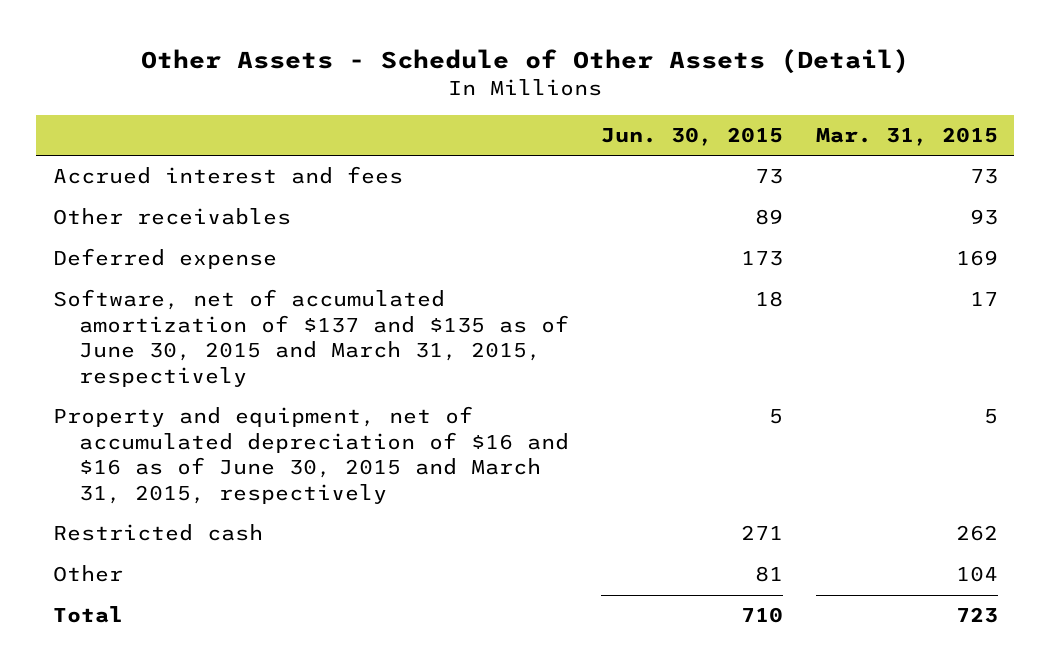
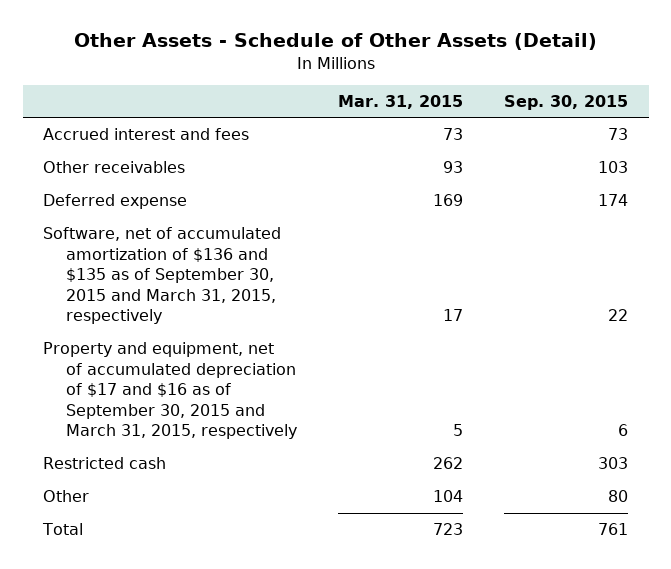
[601,127,784,147] Jun. 30, 2015 -> none
none -> [504,94,629,110] Sep. 30, 2015
[52,289,570,387] Software, net of accumulated amortization of $137 and $135 as of June 30, 2015 and March 31, 2015, respectively -> [43,227,282,325] Software, net of accumulated amortization of $136 and $135 as of September 30, 2015 and March 31, 2015, respectively
[52,406,570,504] Property and equipment, net of accumulated depreciation of $16 and $16 as of June 30, 2015 and March 31, 2015, respectively -> [43,342,297,440] Property and equipment, net of accumulated depreciation of $17 and $16 as of September 30, 2015 and March 31, 2015, respectively

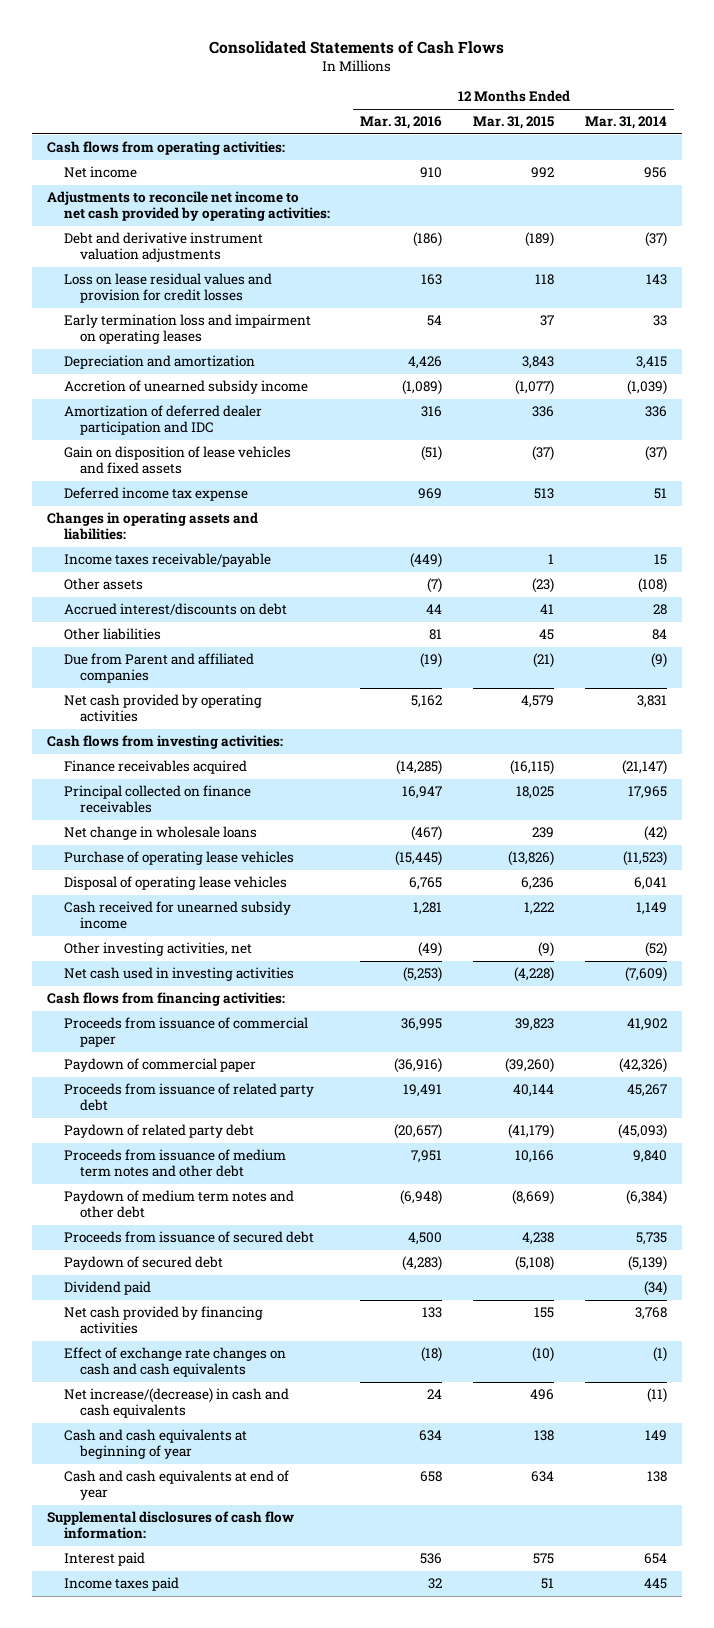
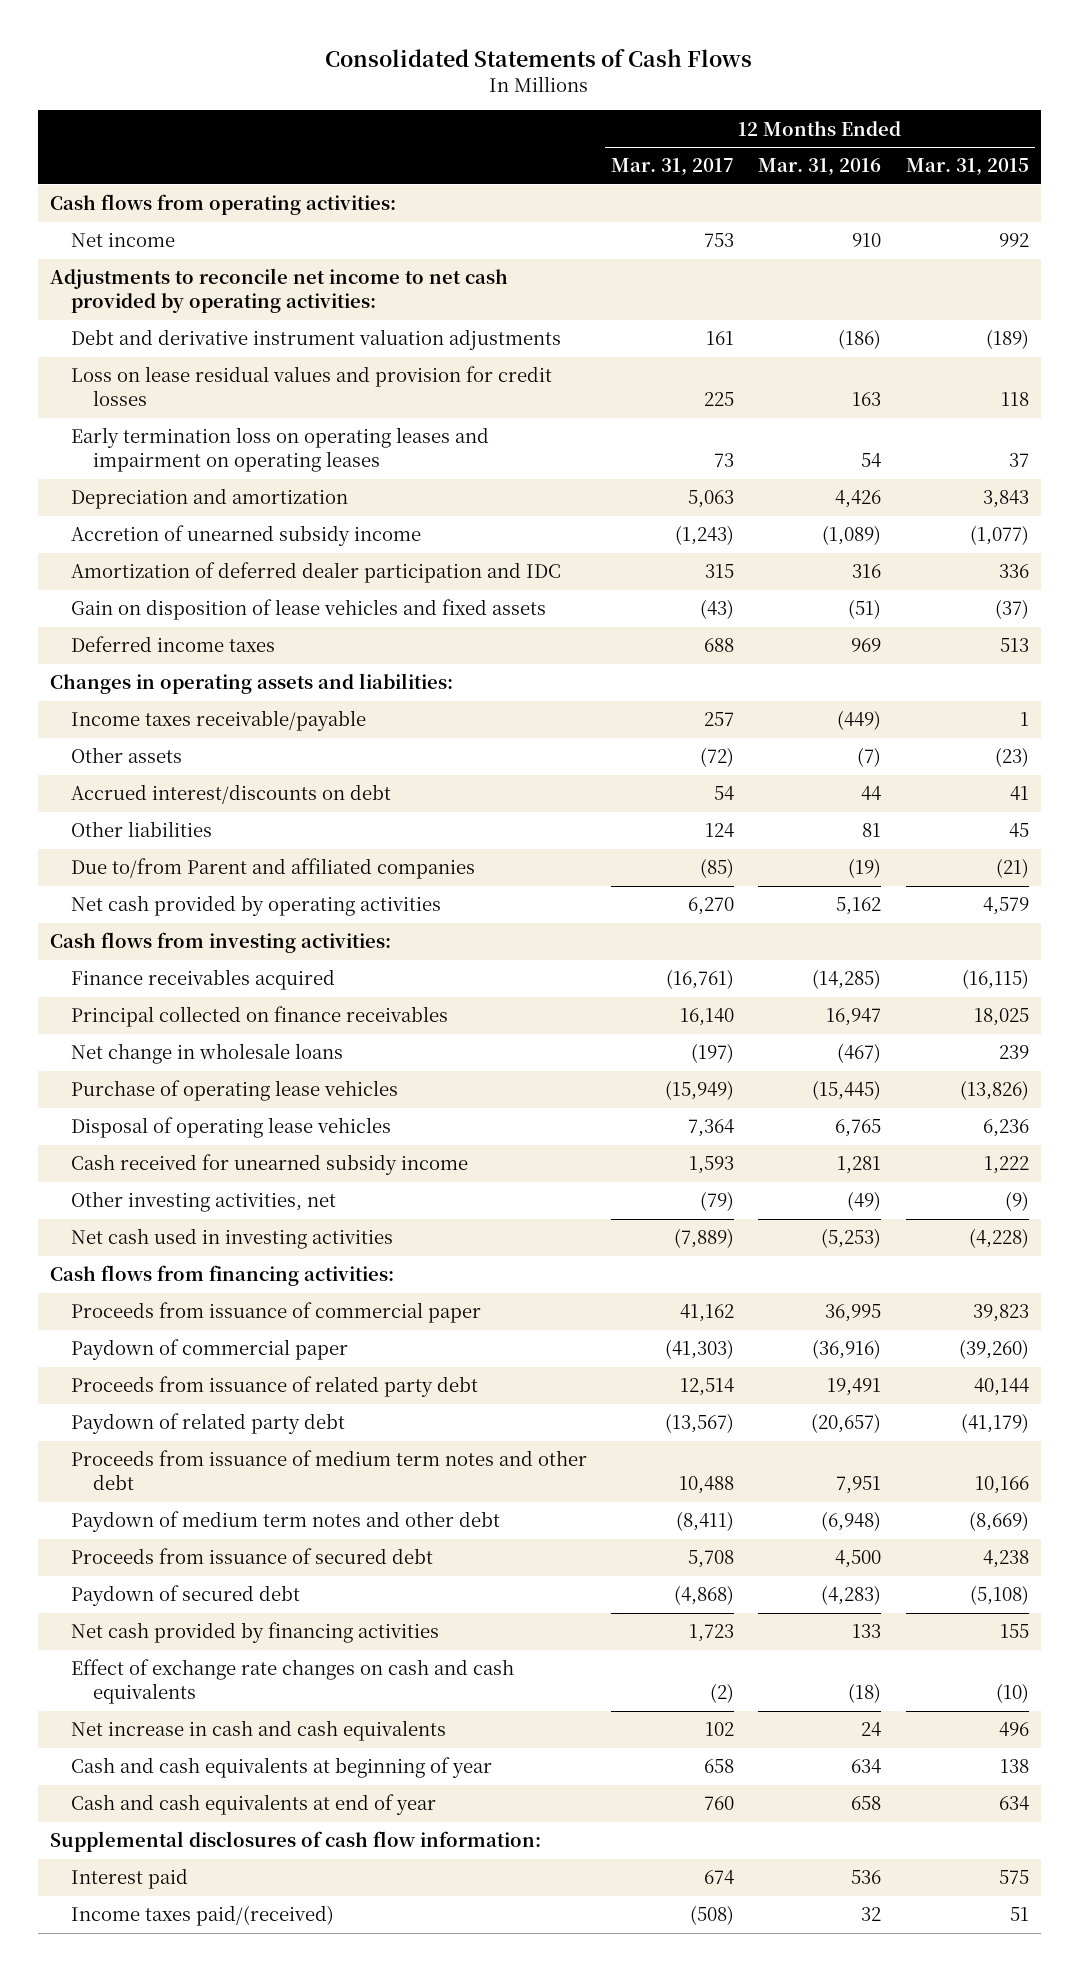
[584,116,667,130] Mar. 31, 2014 -> none
none -> [611,158,735,177] Mar. 31, 2017
[63,314,311,344] Early termination loss and impairment on operating leases -> [71,427,490,473] Early termination loss on operating leases and impairment on operating leases
[63,487,248,502] Deferred income tax expense -> [71,636,276,653] Deferred income taxes
[63,653,254,683] Due from Parent and affiliated companies -> [71,858,476,880] Due to/from Parent and affiliated companies
[63,1281,151,1296] Dividend paid -> none
[63,1388,289,1418] Net increase/(decrease) in cash and cash equivalents -> [71,1720,447,1742] Net increase in cash and cash equivalents
[63,1577,179,1592] Income taxes paid -> [71,1905,335,1927] Income taxes paid/(received)

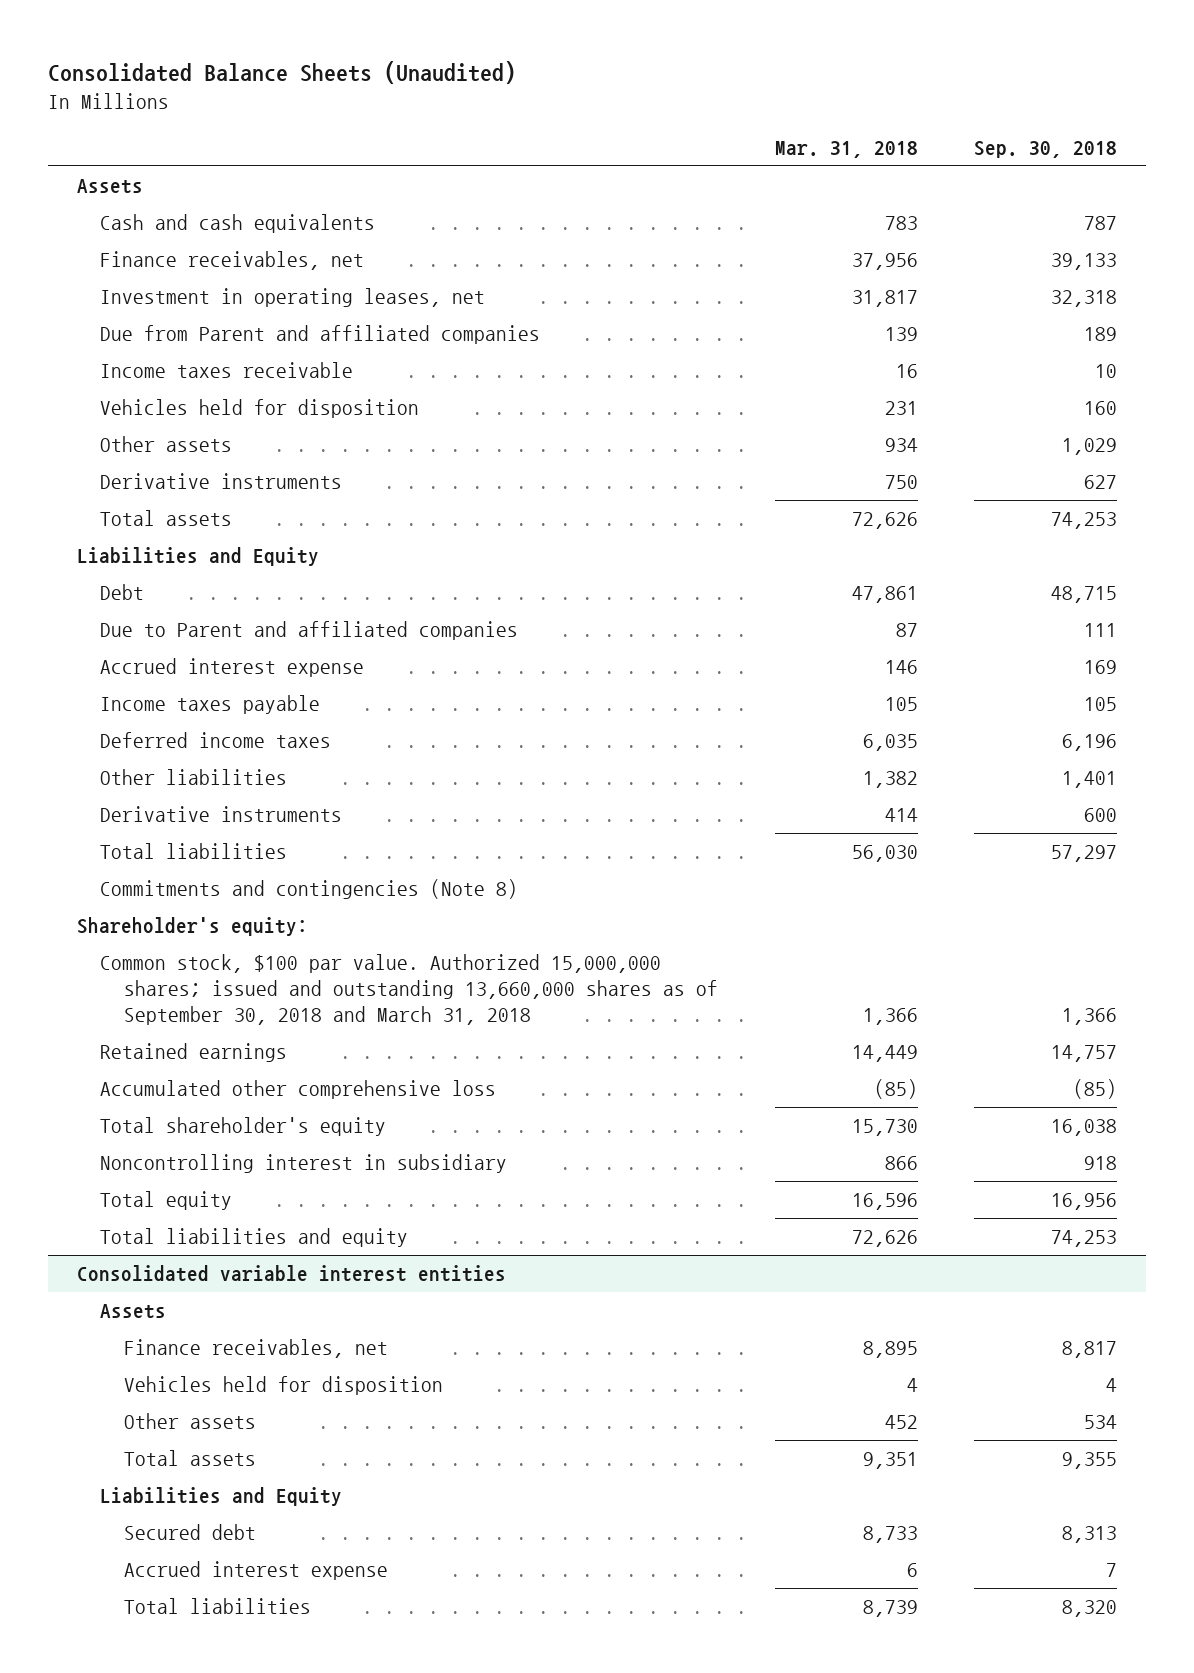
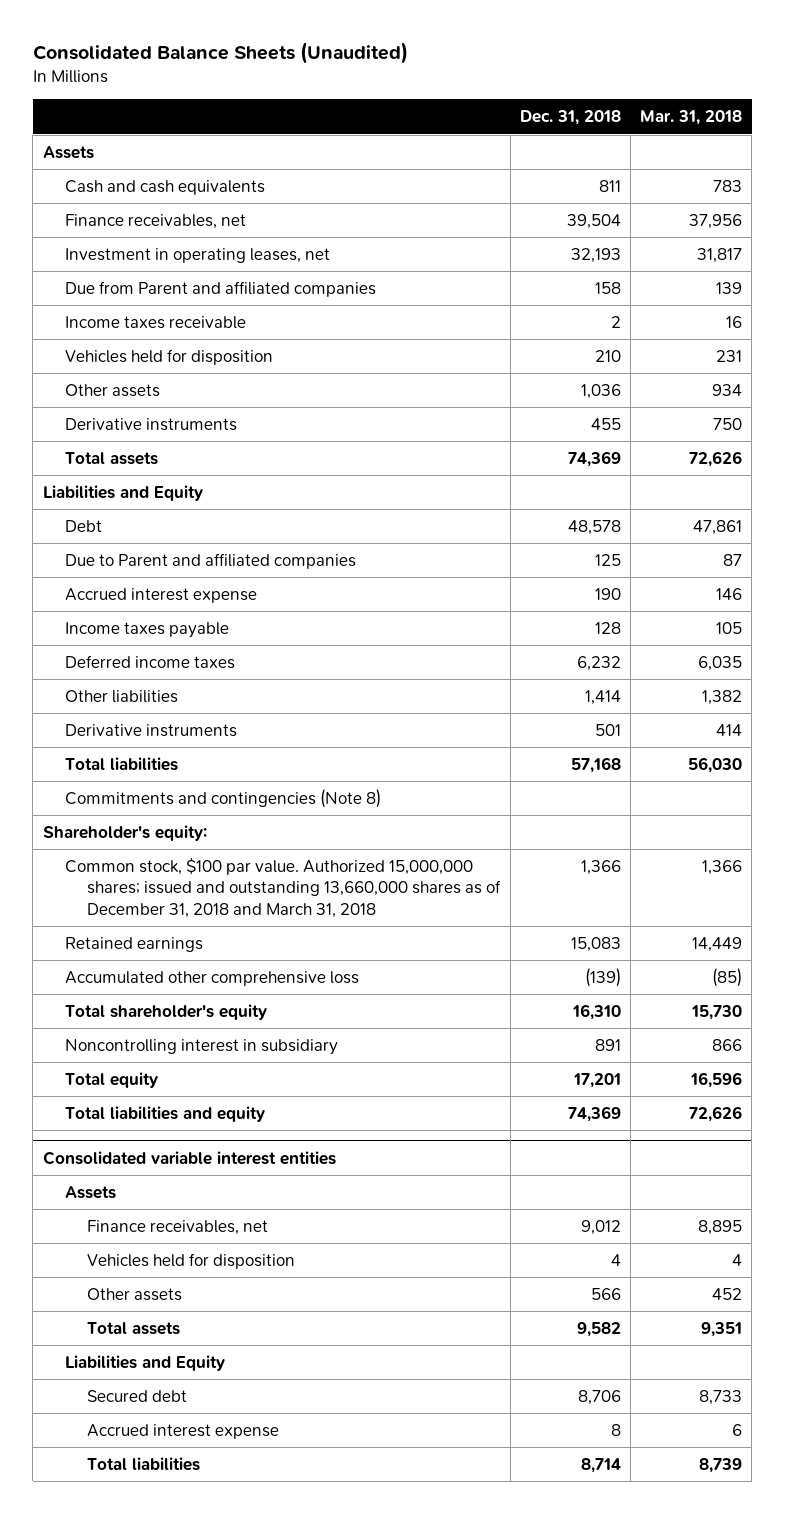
[974,140,1118,158] Sep. 30, 2018 -> none
none -> [519,110,621,126] Dec. 31, 2018
[100,954,719,1025] Common stock, $100 par value. Authorized 15,000,000 shares; issued and outstanding 13,660,000 shares as of September 30, 2018 and March 31, 2018 -> [64,858,502,918] Common stock, $100 par value. Authorized 15,000,000 shares; issued and outstanding 13,660,000 shares as of December 31, 2018 and March 31, 2018

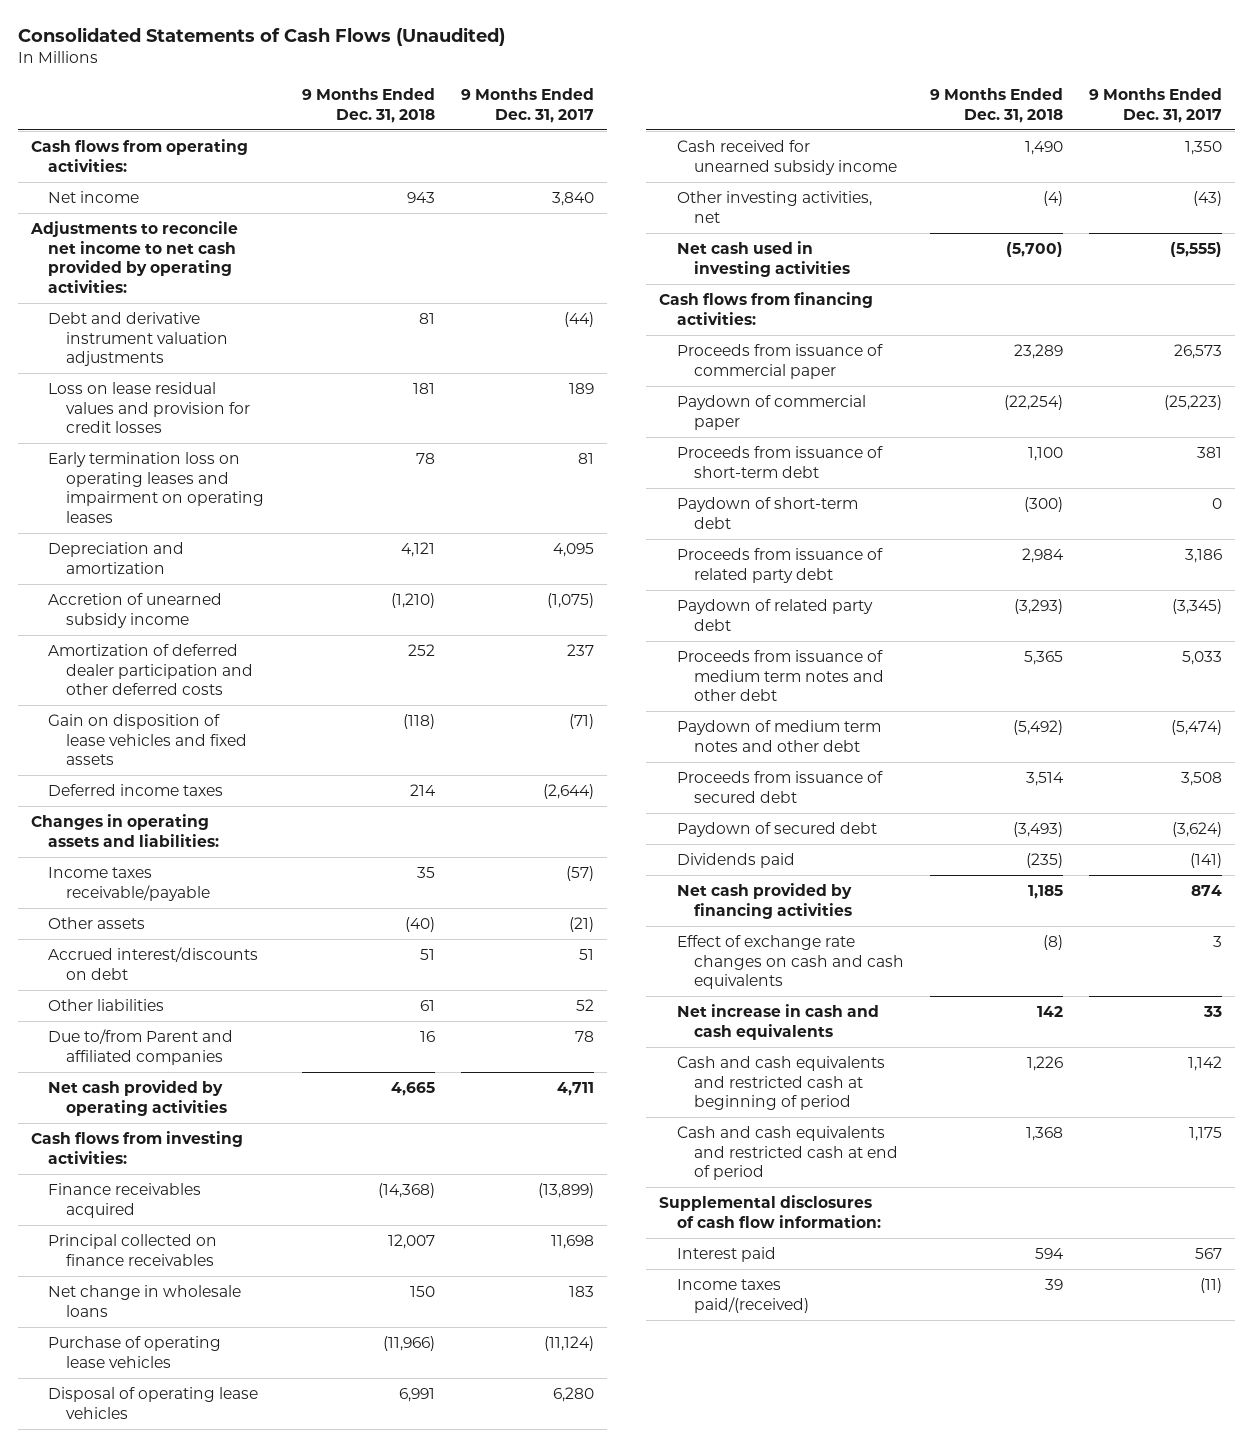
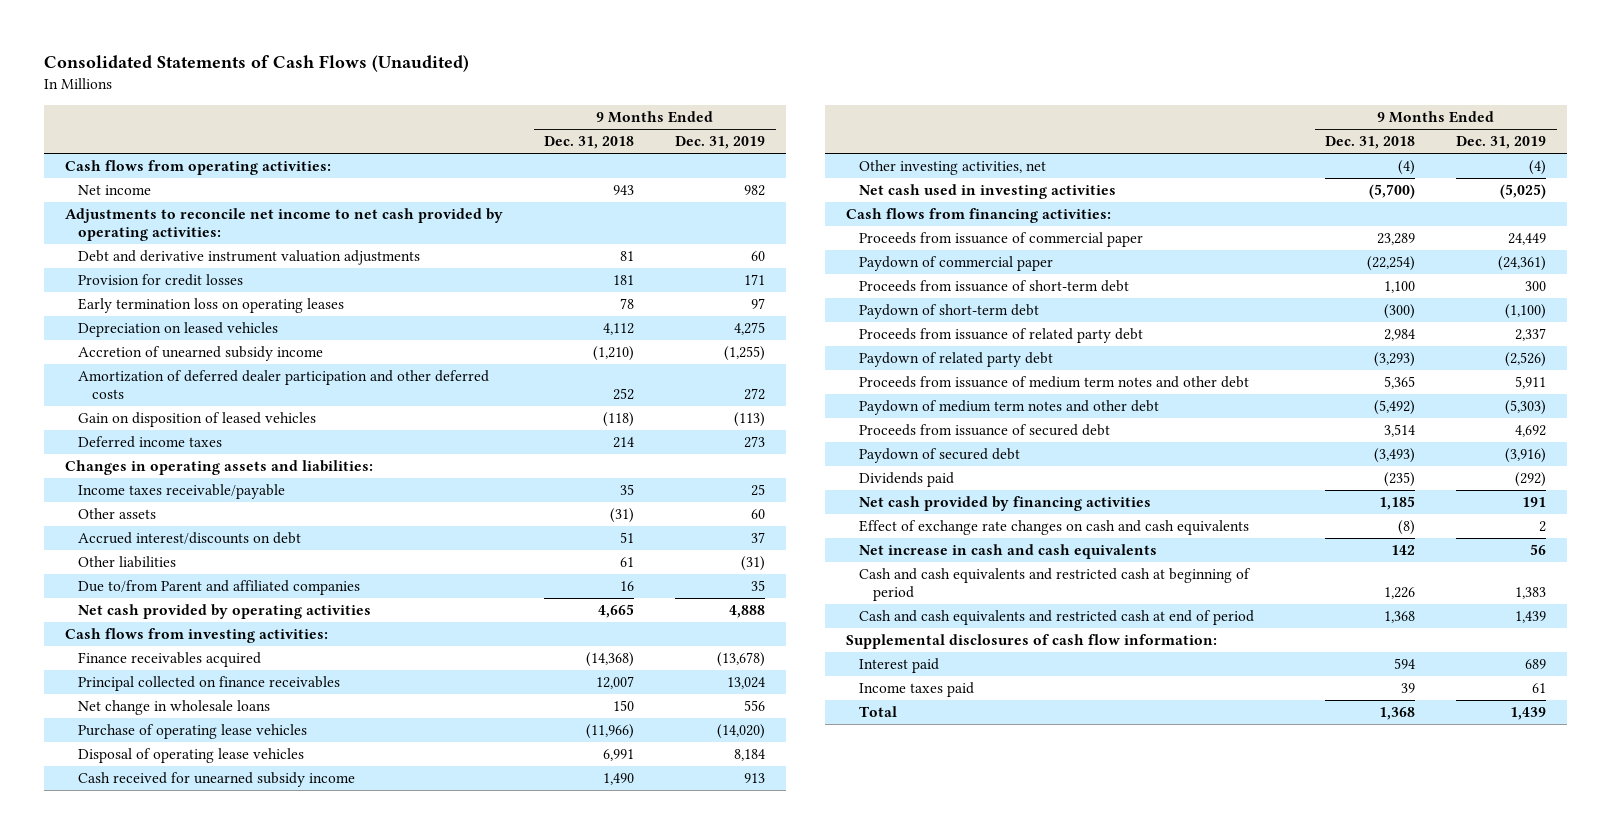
[460,87,594,123] 9 Months Ended Dec. 31, 2017 -> none
none -> [675,136,766,150] Dec. 31, 2019
[48,542,185,574] Depreciation and amortization -> none
[48,382,251,434] Loss on lease residual values and provision for credit losses -> [78,274,244,287] Provision for credit losses
[48,452,265,523] Early termination loss on operating leases and impairment on operating leases -> [78,298,345,314] Early termination loss on operating leases
none -> [78,322,279,338] Depreciation on leased vehicles
[48,714,248,766] Gain on disposition of lease vehicles and fixed assets -> [78,412,317,428] Gain on disposition of leased vehicles
[405,917,436,933] (40) -> [610,508,635,524] (31)
[676,1279,810,1313] Income taxes paid/(received) -> [859,682,975,698] Income taxes paid
none -> [859,706,898,718] Total

